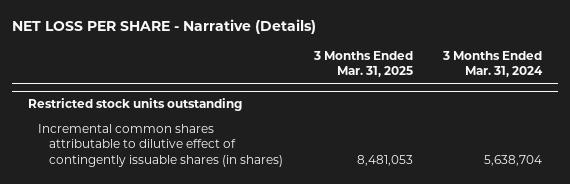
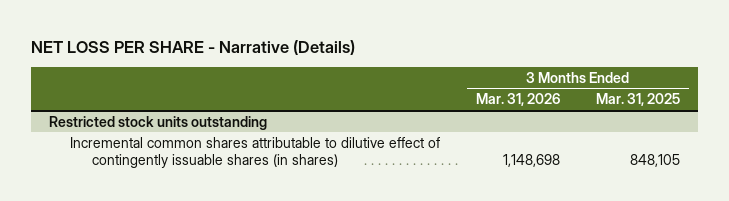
[442,50,544,78] 3 Months Ended Mar. 31, 2024 -> none
none -> [476,93,561,107] Mar. 31, 2026
[356,154,413,166] 8,481,053 -> [629,153,680,167] 848,105

